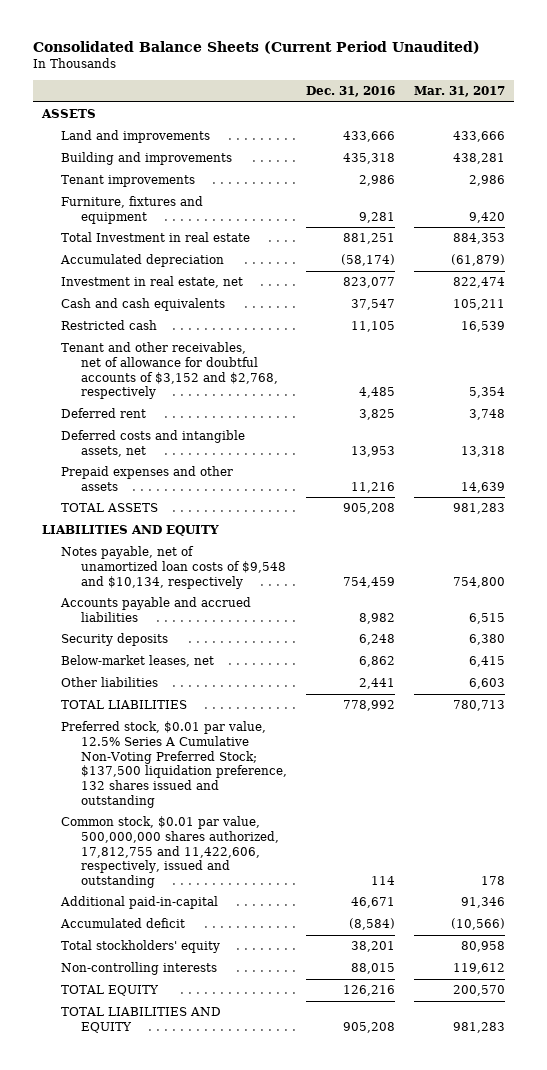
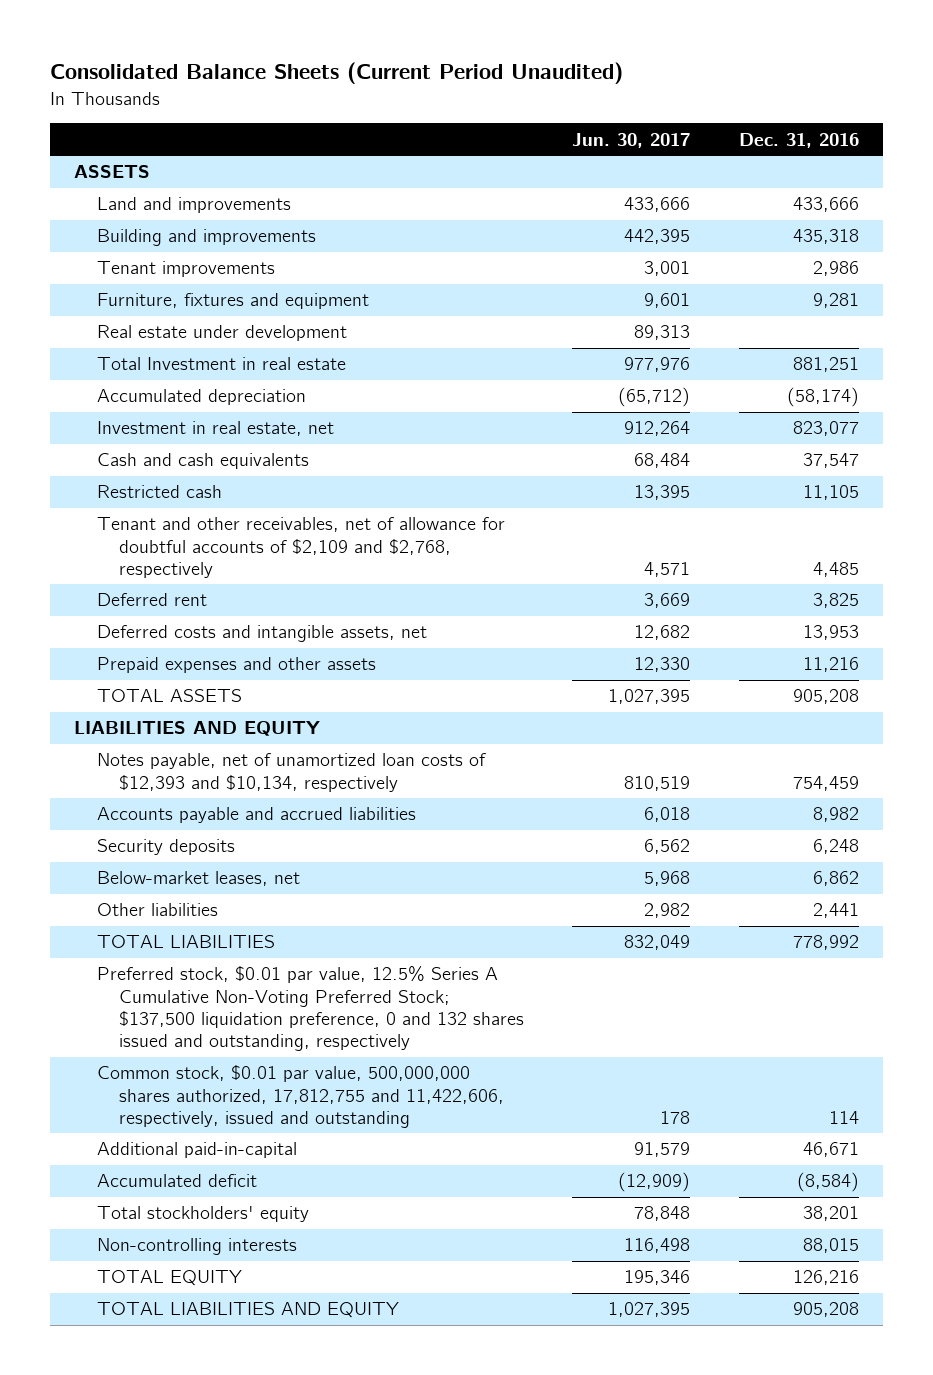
[413,86,505,98] Mar. 31, 2017 -> none
none -> [572,132,691,148] Jun. 30, 2017
none -> [96,325,347,342] Real estate under development
[61,342,278,400] Tenant and other receivables, net of allowance for doubtful accounts of $3,152 and $2,768, respectively -> [96,517,505,578] Tenant and other receivables, net of allowance for doubtful accounts of $2,109 and $2,768, respectively
[61,546,286,589] Notes payable, net of unamortized loan costs of $9,548 and $10,134, respectively -> [96,753,486,792] Notes payable, net of unamortized loan costs of $12,393 and $10,134, respectively
[61,721,287,808] Preferred stock, $0.01 par value, 12.5% Series A Cumulative Non-Voting Preferred Stock; $137,500 liquidation preference, 132 shares issued and outstanding -> [96,966,524,1052] Preferred stock, $0.01 par value, 12.5% Series A Cumulative Non-Voting Preferred Stock; $137,500 liquidation preference, 0 and 132 shares issued and outstanding, respectively

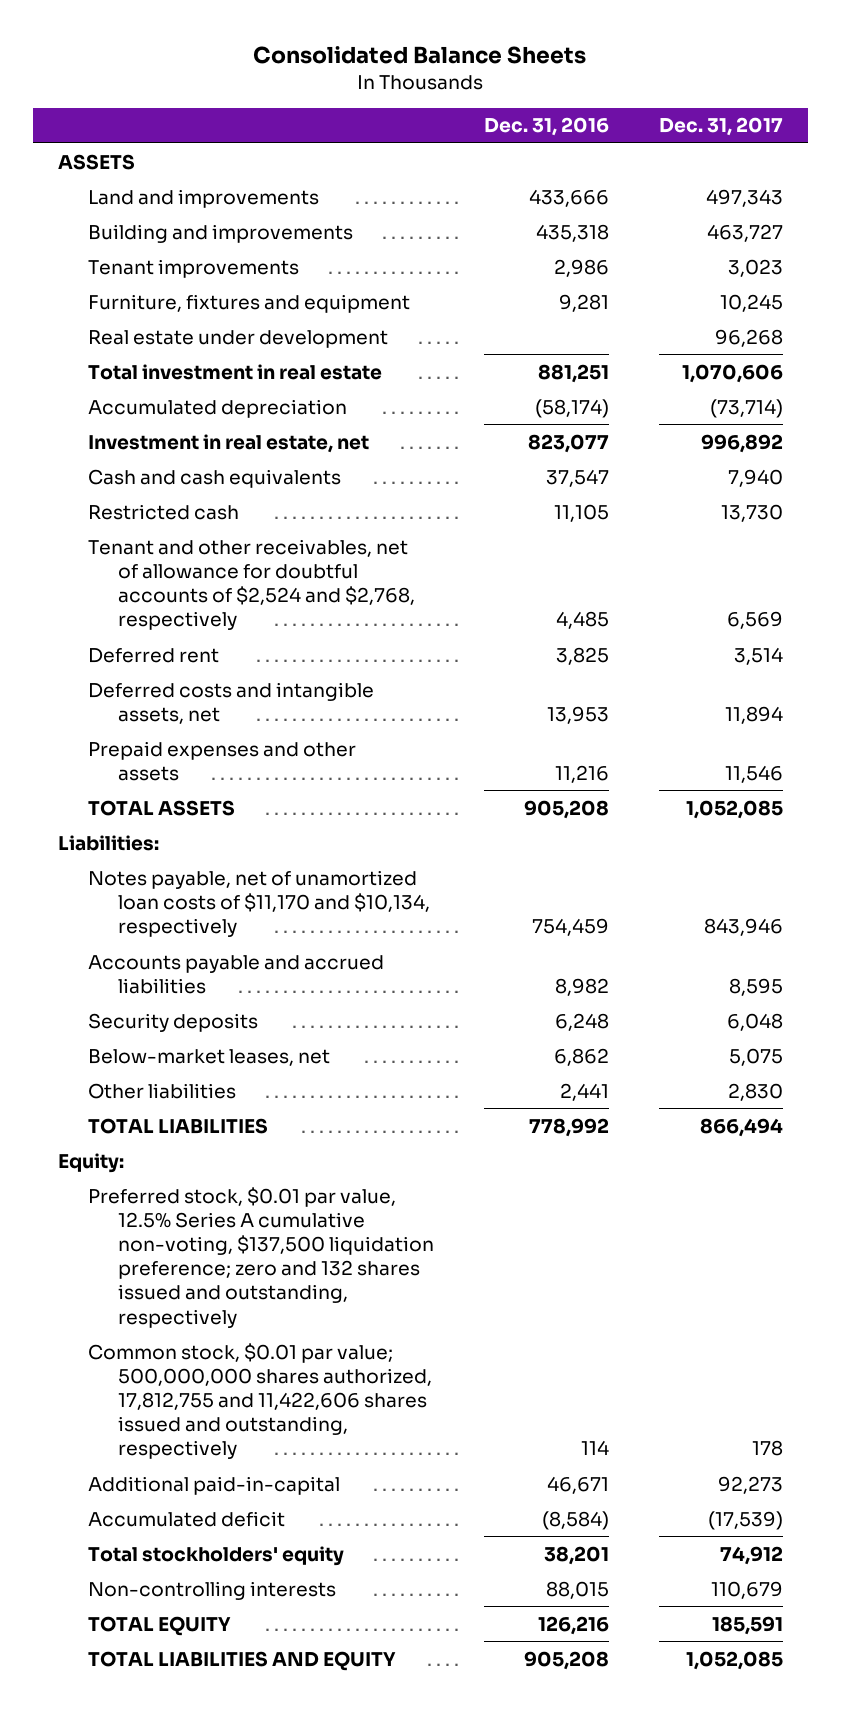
[50,62,624,85] Consolidated Balance Sheets (Current Period Unaudited) -> [253,45,587,64] Consolidated Balance Sheets
[572,132,691,148] Jun. 30, 2017 -> none
none -> [658,117,783,137] Dec. 31, 2017
[96,357,346,371] Total Investment in real estate -> [88,363,383,380] Total investment in real estate
[96,517,505,578] Tenant and other receivables, net of allowance for doubtful accounts of $2,109 and $2,768, respectively -> [88,538,416,631] Tenant and other receivables, net of allowance for doubtful accounts of $2,524 and $2,768, respectively
[74,721,321,737] LIABILITIES AND EQUITY -> none
none -> [58,834,160,851] Liabilities:
[96,753,486,792] Notes payable, net of unamortized loan costs of $12,393 and $10,134, respectively -> [88,869,431,937] Notes payable, net of unamortized loan costs of $11,170 and $10,134, respectively
none -> [58,1152,125,1173] Equity:
[96,966,524,1052] Preferred stock, $0.01 par value, 12.5% Series A Cumulative Non-Voting Preferred Stock; $137,500 liquidation preference, 0 and 132 shares issued and outstanding, respectively -> [88,1186,435,1328] Preferred stock, $0.01 par value, 12.5% Series A cumulative non-voting, $137,500 liquidation preference; zero and 132 shares issued and outstanding, respectively
[96,1065,504,1128] Common stock, $0.01 par value, 500,000,000 shares authorized, 17,812,755 and 11,422,606, respectively, issued and outstanding -> [88,1342,433,1460] Common stock, $0.01 par value; 500,000,000 shares authorized, 17,812,755 and 11,422,606 shares issued and outstanding, respectively

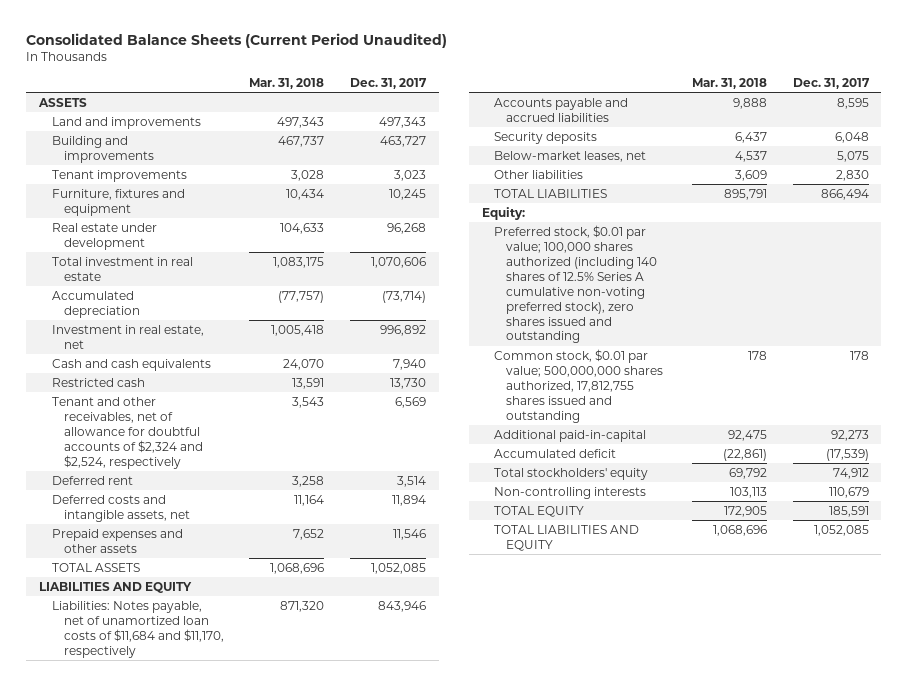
[253,45,587,64] Consolidated Balance Sheets -> [26,33,448,49] Consolidated Balance Sheets (Current Period Unaudited)
[484,117,610,137] Dec. 31, 2016 -> none
none -> [249,77,325,89] Mar. 31, 2018
[88,538,416,631] Tenant and other receivables, net of allowance for doubtful accounts of $2,524 and $2,768, respectively -> [51,396,203,469] Tenant and other receivables, net of allowance for doubtful accounts of $2,324 and $2,524, respectively
[58,834,160,851] Liabilities: -> none
none -> [39,581,193,593] LIABILITIES AND EQUITY
[88,869,431,937] Notes payable, net of unamortized loan costs of $11,170 and $10,134, respectively -> [51,600,224,658] Liabilities: Notes payable, net of unamortized loan costs of $11,684 and $11,170, respectively
[88,1186,435,1328] Preferred stock, $0.01 par value, 12.5% Series A cumulative non-voting, $137,500 liquidation preference; zero and 132 shares issued and outstanding, respectively -> [494,224,658,344] Preferred stock, $0.01 par value; 100,000 shares authorized (including 140 shares of 12.5% Series A cumulative non-voting preferred stock), zero shares issued and outstanding
[88,1342,433,1460] Common stock, $0.01 par value; 500,000,000 shares authorized, 17,812,755 and 11,422,606 shares issued and outstanding, respectively -> [494,348,664,423] Common stock, $0.01 par value; 500,000,000 shares authorized, 17,812,755 shares issued and outstanding

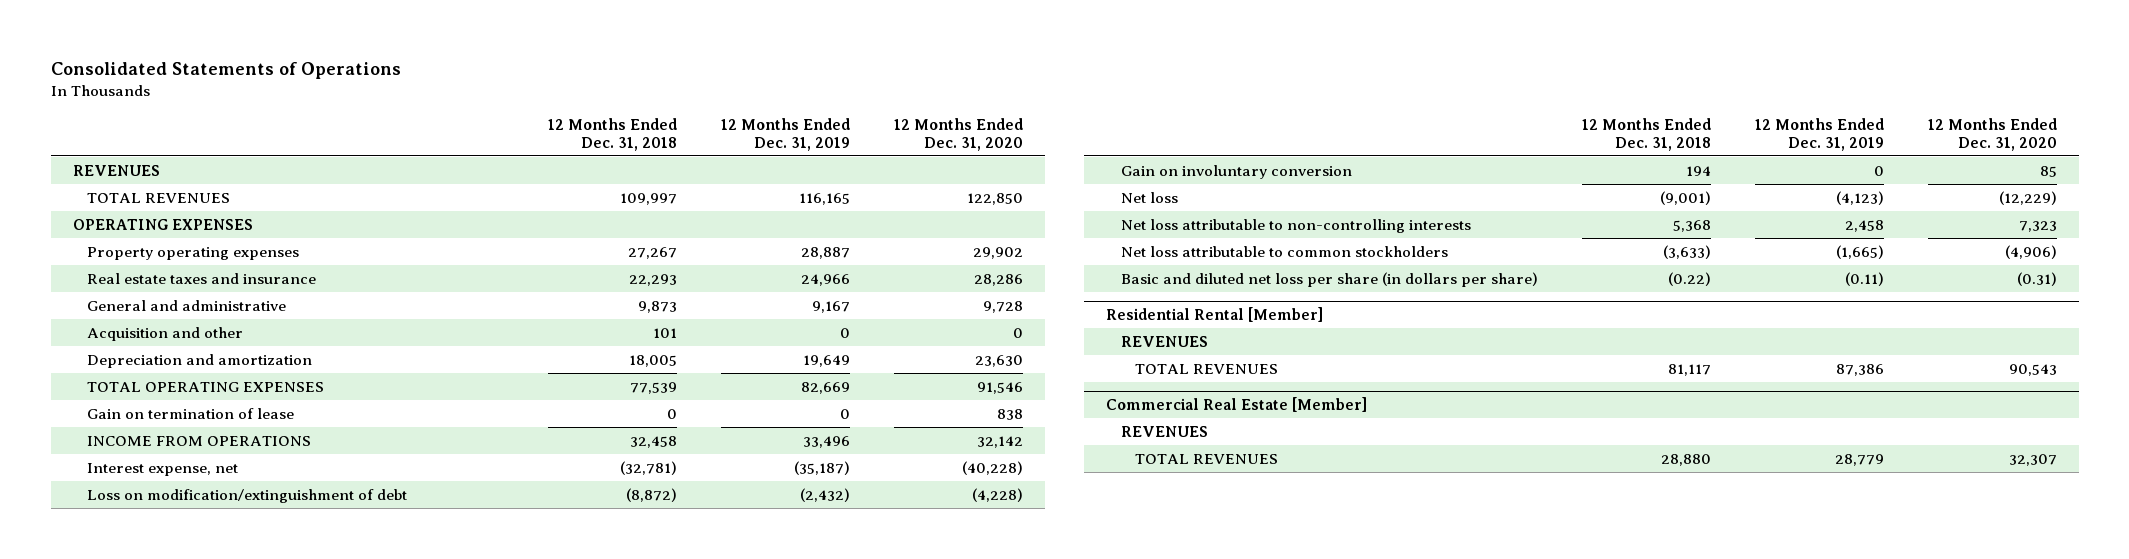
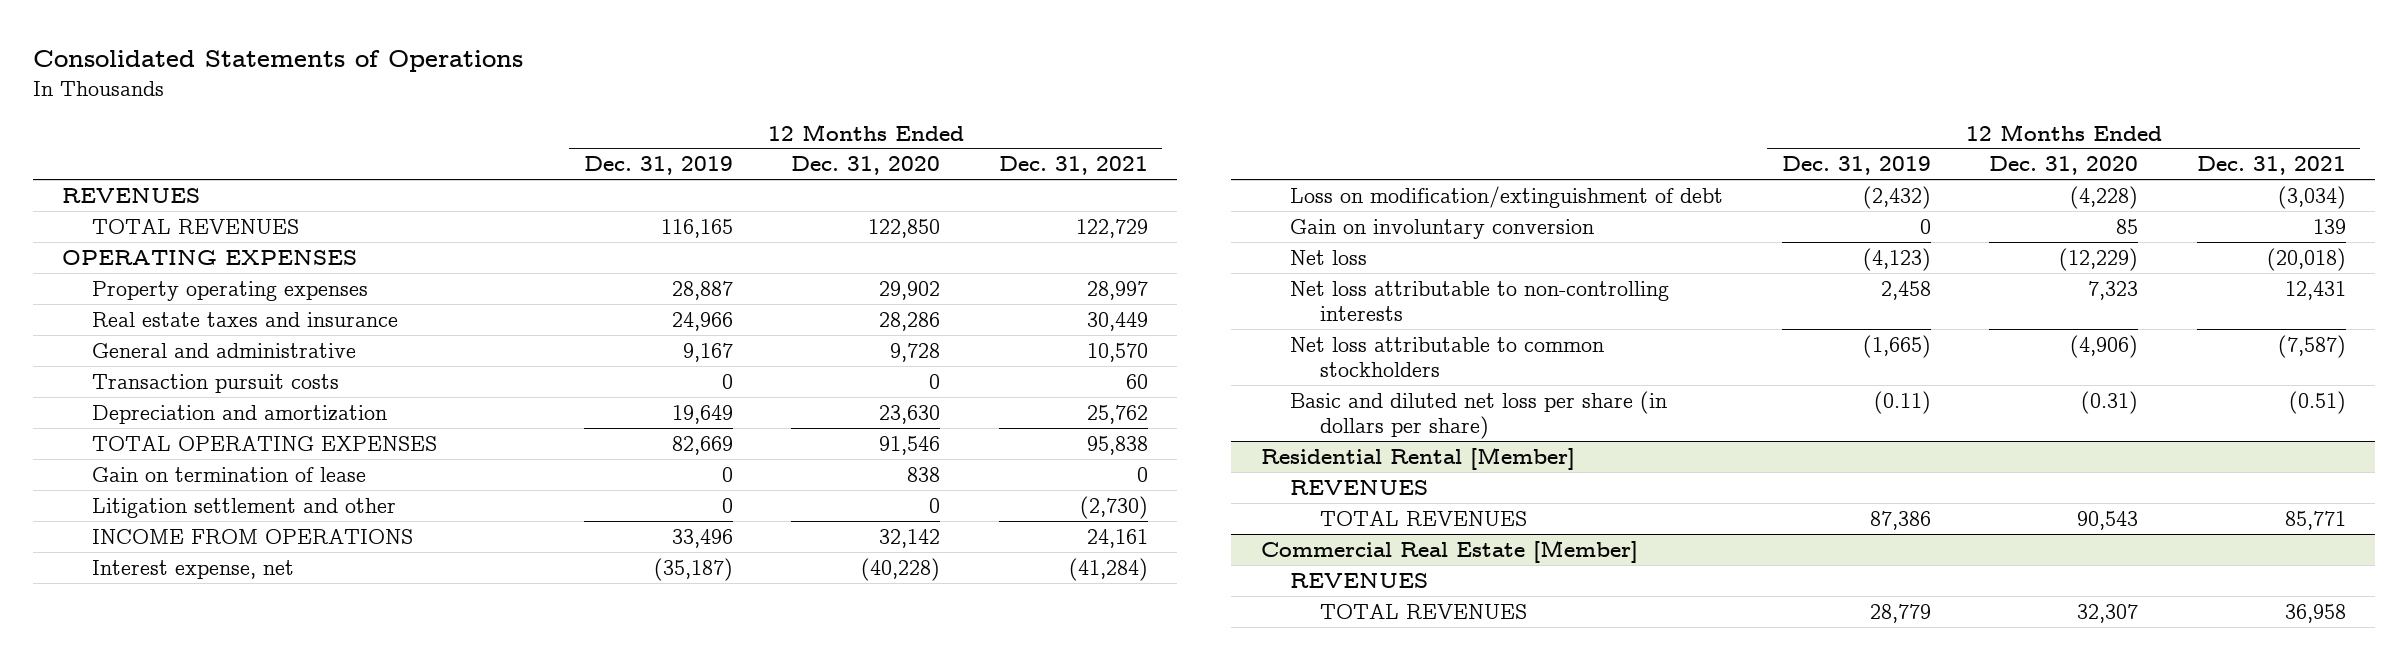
[548,117,678,151] 12 Months Ended Dec. 31, 2018 -> none
none -> [998,156,1148,176] Dec. 31, 2021
[87,326,244,341] Acquisition and other -> none
none -> [92,373,340,393] Transaction pursuit costs
none -> [92,497,397,518] Litigation settlement and other

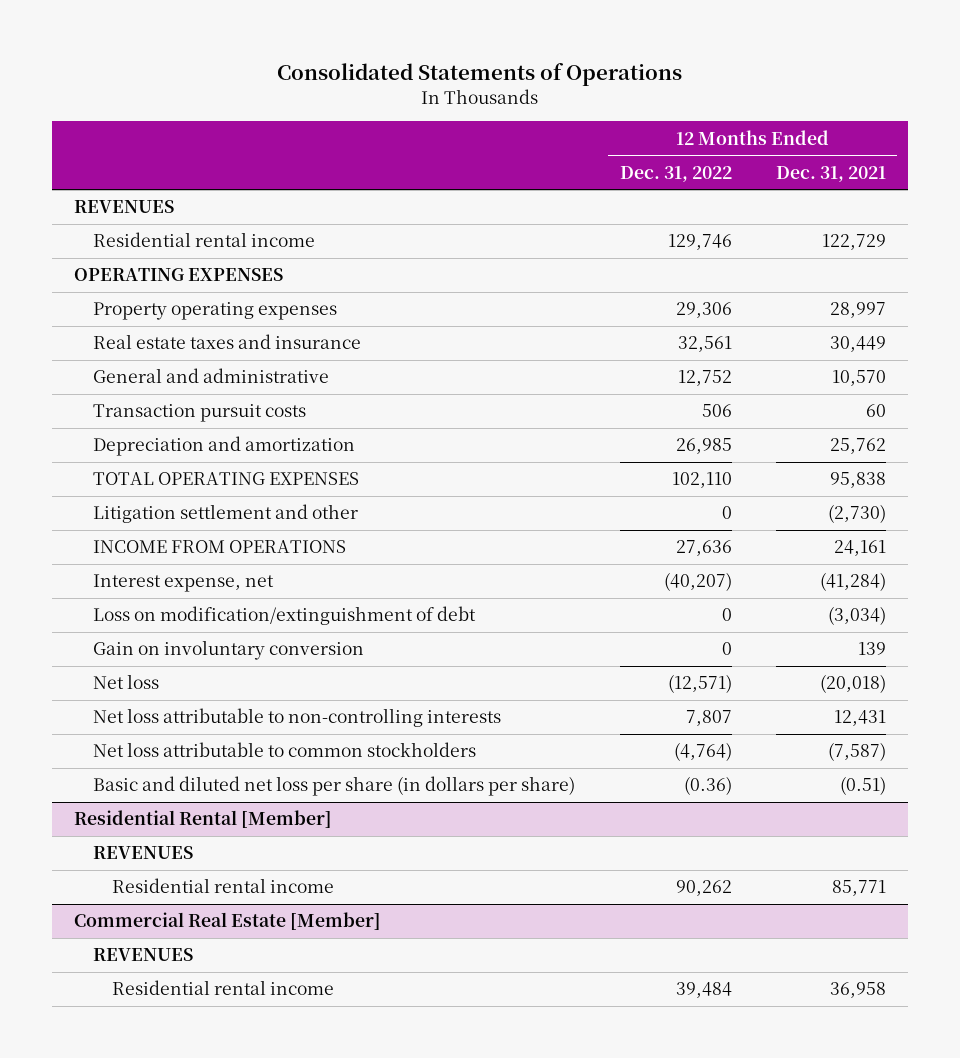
[583,156,733,176] Dec. 31, 2019 -> none
[791,156,941,176] Dec. 31, 2020 -> none
none -> [619,165,732,182] Dec. 31, 2022
[92,218,300,234] TOTAL REVENUES -> [93,232,316,248] Residential rental income
[92,466,367,482] Gain on termination of lease -> none
[1319,510,1527,526] TOTAL REVENUES -> [112,878,335,894] Residential rental income
[1319,603,1527,619] TOTAL REVENUES -> [112,980,335,996] Residential rental income

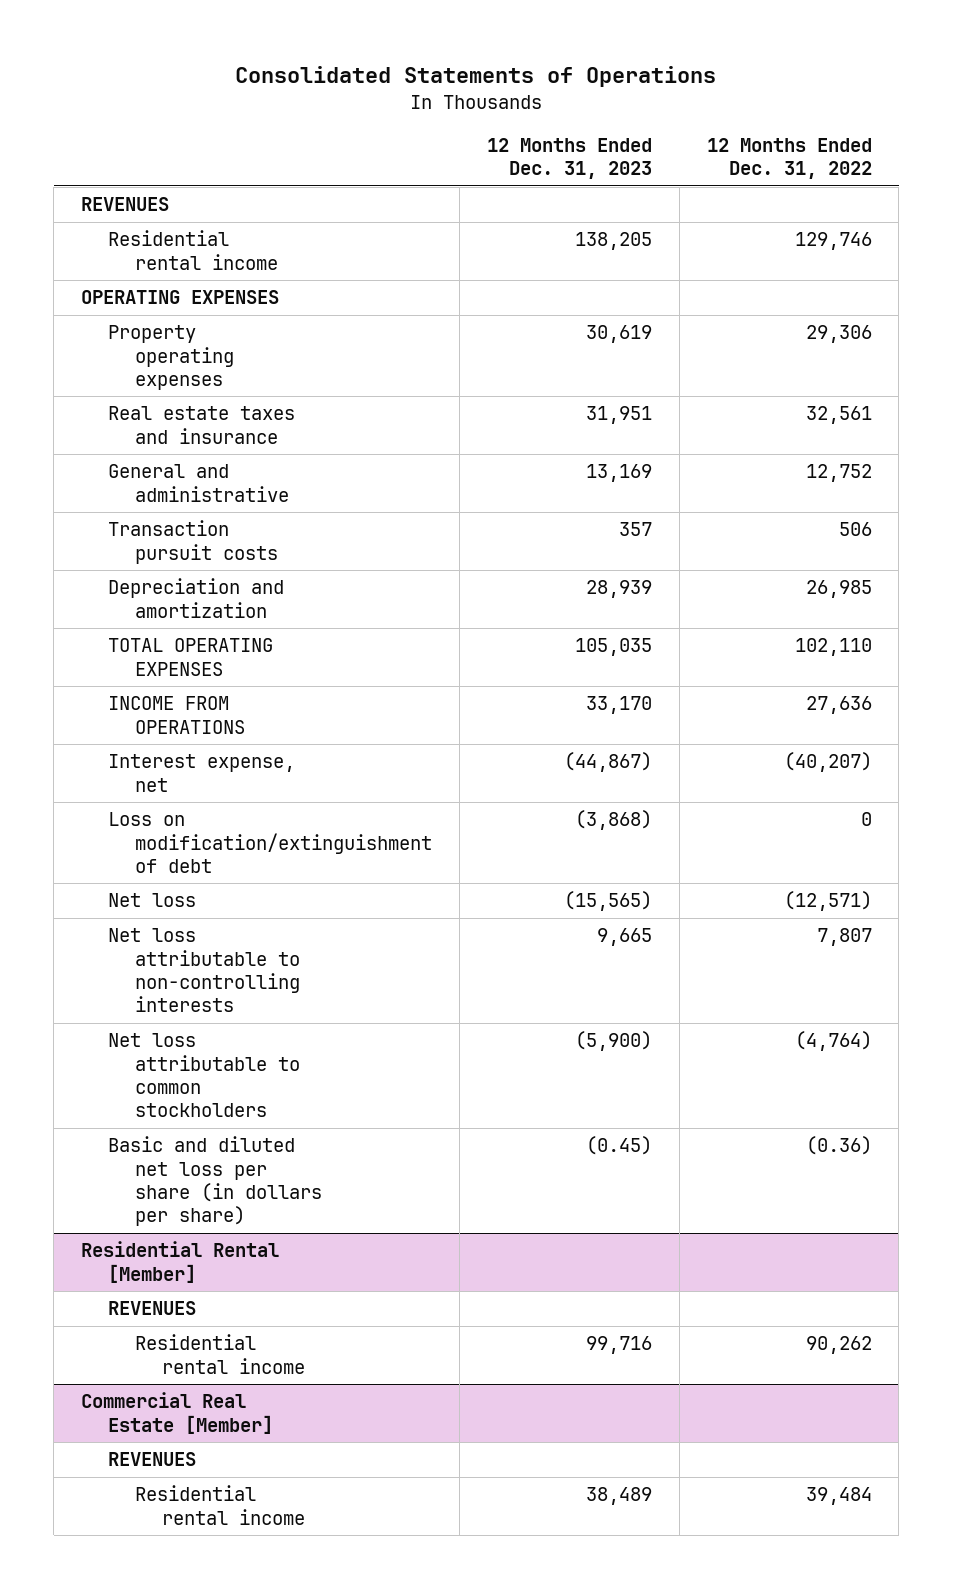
[775,165,886,182] Dec. 31, 2021 -> none
none -> [486,137,652,180] 12 Months Ended Dec. 31, 2023
[93,504,359,524] Litigation settlement and other -> none
[93,640,365,661] Gain on involuntary conversion -> none

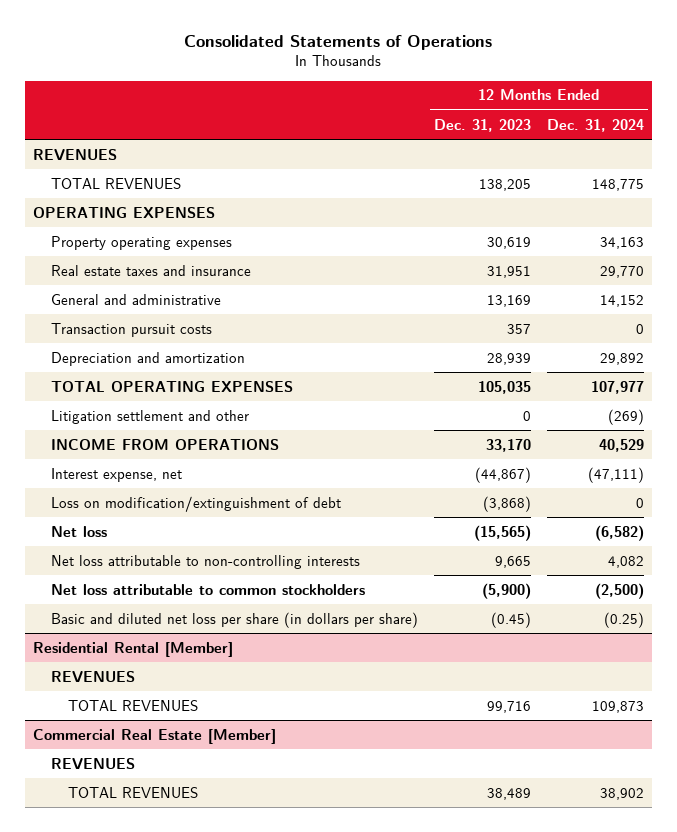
[706,137,872,180] 12 Months Ended Dec. 31, 2022 -> none
none -> [547,118,645,132] Dec. 31, 2024
[108,230,279,270] Residential rental income -> [50,177,181,189] TOTAL REVENUES
none -> [50,409,249,424] Litigation settlement and other
[135,1334,306,1374] Residential rental income -> [68,699,199,711] TOTAL REVENUES
[135,1485,306,1525] Residential rental income -> [68,786,199,798] TOTAL REVENUES

